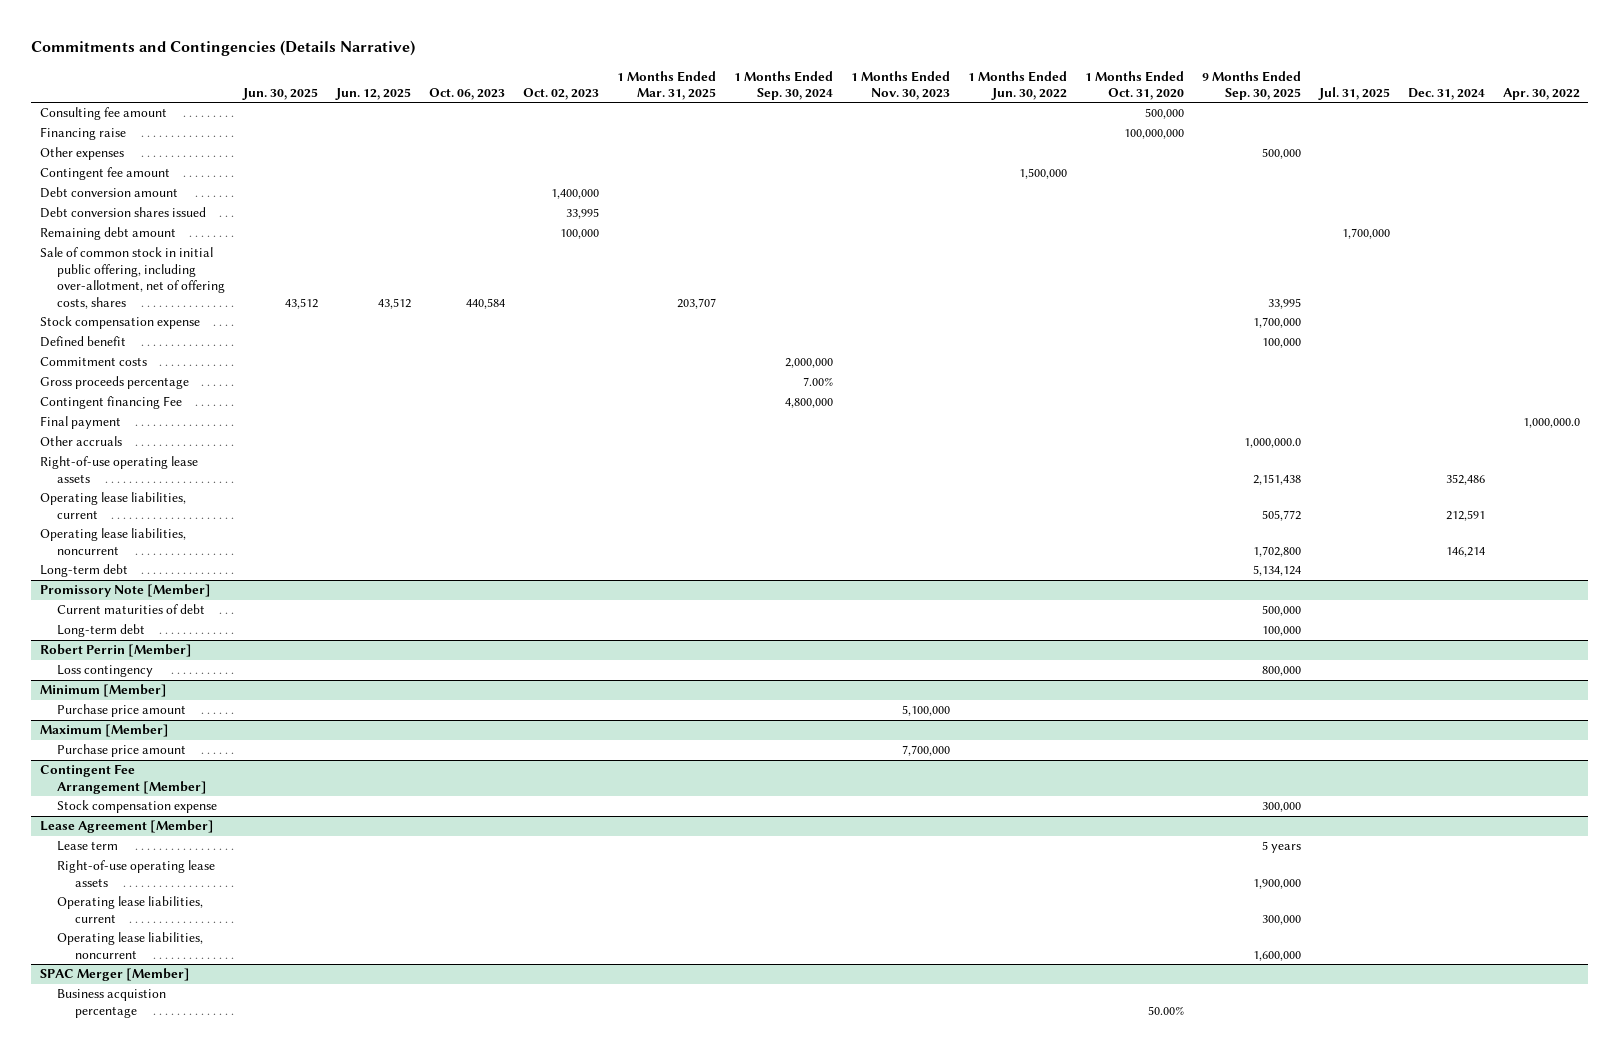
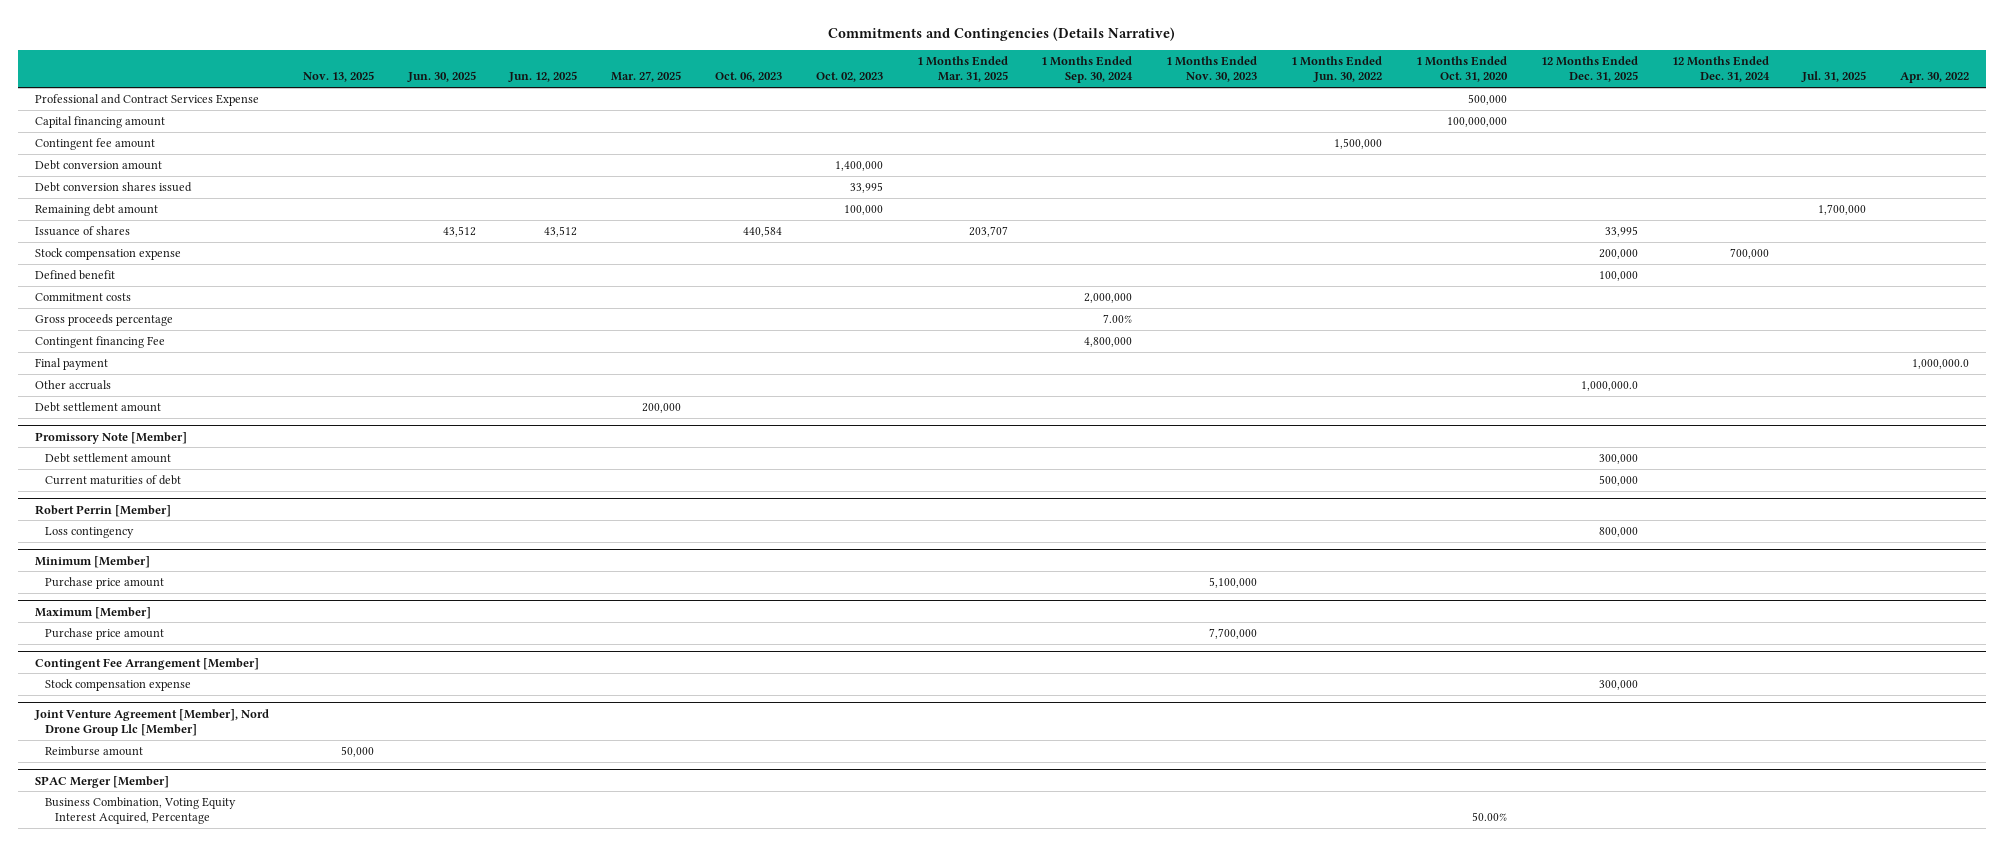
[1201,70,1301,101] 9 Months Ended Sep. 30, 2025 -> none
[1407,88,1485,101] Dec. 31, 2024 -> none
none -> [302,71,374,83] Nov. 13, 2025
none -> [611,71,682,83] Mar. 27, 2025
none -> [1540,56,1638,83] 12 Months Ended Dec. 31, 2025
none -> [1671,56,1770,83] 12 Months Ended Dec. 31, 2024
[40,147,125,161] Other expenses -> none
[40,107,168,121] Consulting fee amount -> [34,93,259,106] Professional and Contract Services Expense
[40,127,127,141] Financing raise -> [34,115,165,128] Capital financing amount
[40,247,226,309] Sale of common stock in initial public offering, including over-allotment, net of offering costs, shares -> [34,225,130,236] Issuance of shares
[40,456,199,483] Right-of-use operating lease assets -> none
[40,492,187,519] Operating lease liabilities, current -> none
[40,528,187,555] Operating lease liabilities, noncurrent -> none
[40,564,129,578] Long-term debt -> none
none -> [34,401,161,412] Debt settlement amount
none -> [45,452,172,463] Debt settlement amount
[57,624,146,638] Long-term debt -> none
[40,820,215,834] Lease Agreement [Member] -> none
[57,841,119,852] Lease term -> none
[57,860,216,887] Right-of-use operating lease assets -> none
[57,896,204,923] Operating lease liabilities, current -> none
[57,932,204,959] Operating lease liabilities, noncurrent -> none
none -> [33,708,269,736] Joint Venture Agreement [Member], Nord Drone Group Llc [Member]
none -> [45,745,144,756] Reimburse amount
[57,989,167,1018] Business acquistion percentage -> [45,796,237,825] Business Combination, Voting Equity Interest Acquired, Percentage

